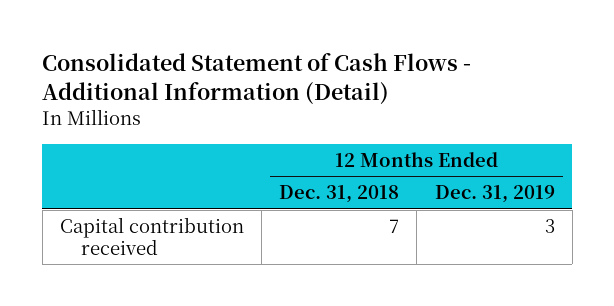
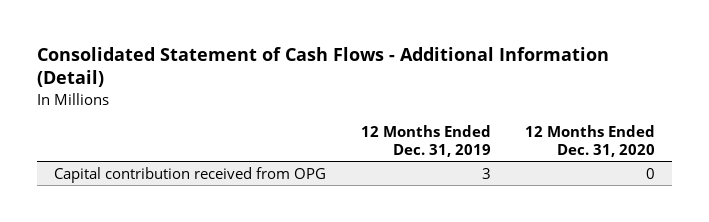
[279,185,400,204] Dec. 31, 2018 -> none
none -> [525,124,656,158] 12 Months Ended Dec. 31, 2020
[59,217,244,255] Capital contribution received -> [54,166,327,183] Capital contribution received from OPG

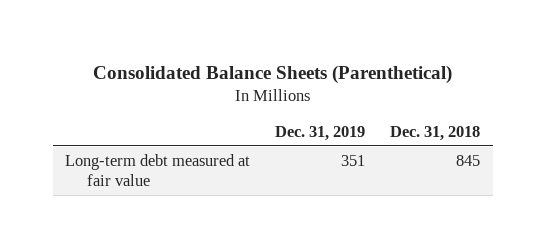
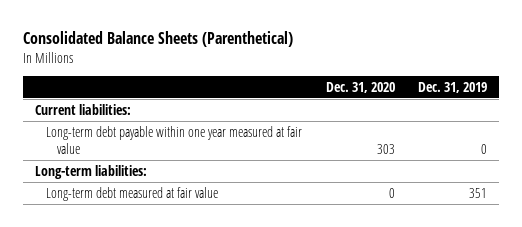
[390,125,481,141] Dec. 31, 2018 -> none
none -> [325,81,395,93] Dec. 31, 2020
none -> [34,103,131,115] Current liabilities:
none -> [45,125,302,155] Long-term debt payable within one year measured at fair value
none -> [34,164,147,179] Long-term liabilities:

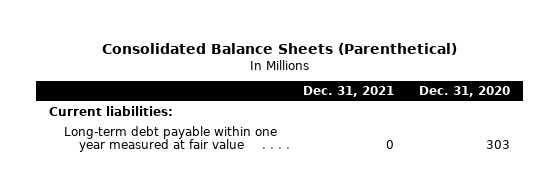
[418,81,488,93] Dec. 31, 2019 -> none
none -> [302,86,394,98] Dec. 31, 2021
[34,164,147,179] Long-term liabilities: -> none
[45,186,218,201] Long-term debt measured at fair value -> none

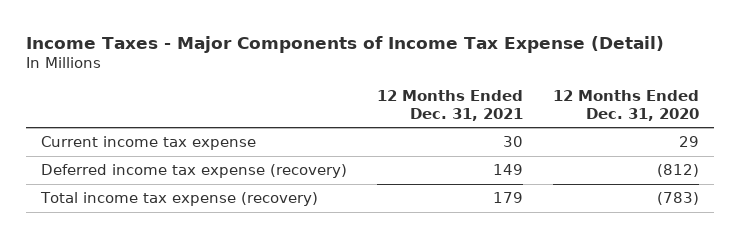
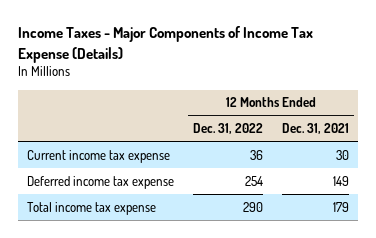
[26,35,665,53] Income Taxes - Major Components of Income Tax Expense (Detail) -> [17,26,313,63] Income Taxes - Major Components of Income Tax Expense (Details)
[553,90,700,121] 12 Months Ended Dec. 31, 2020 -> none
none -> [193,123,264,135] Dec. 31, 2022
[41,164,348,179] Deferred income tax expense (recovery) -> [27,175,175,189] Deferred income tax expense
[40,192,319,207] Total income tax expense (recovery) -> [27,201,157,215] Total income tax expense

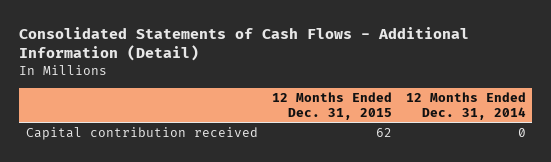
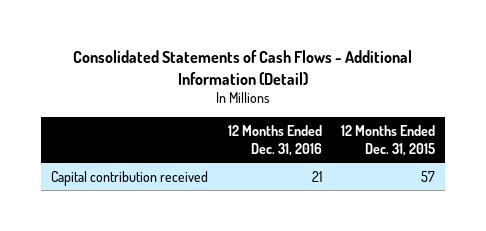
[405,91,526,120] 12 Months Ended Dec. 31, 2014 -> none
none -> [227,125,322,156] 12 Months Ended Dec. 31, 2016
[375,128,392,138] 62 -> [421,170,436,182] 57

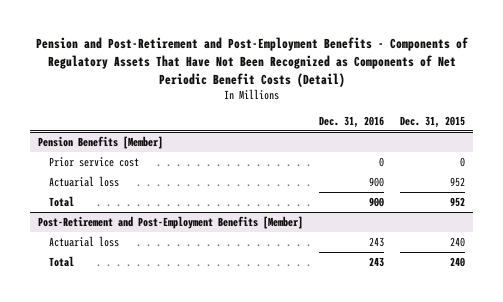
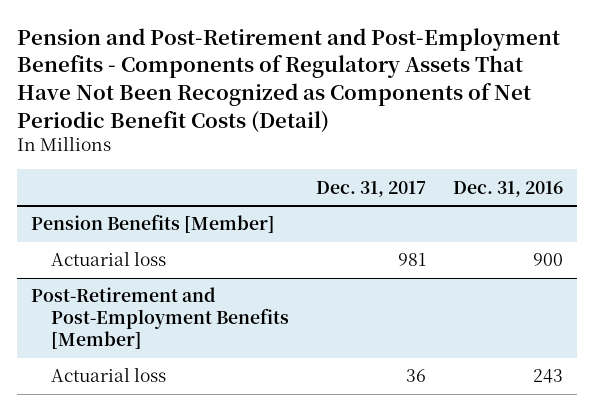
[399,115,465,128] Dec. 31, 2015 -> none
none -> [316,180,427,197] Dec. 31, 2017
[49,157,140,168] Prior service cost -> none
[49,196,75,208] Total -> none
[49,256,75,268] Total -> none

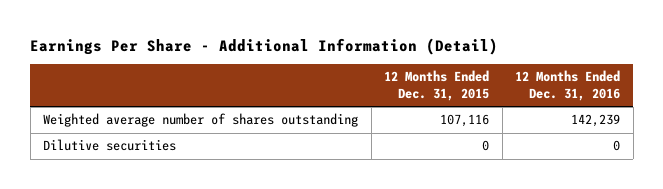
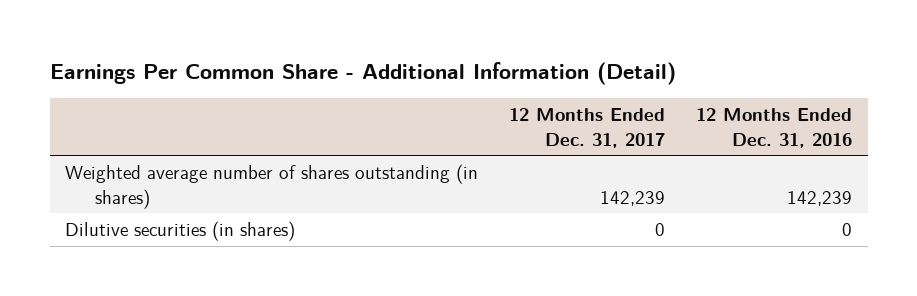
[30,37,499,55] Earnings Per Share - Additional Information (Detail) -> [49,62,676,86] Earnings Per Common Share - Additional Information (Detail)
[384,70,490,101] 12 Months Ended Dec. 31, 2015 -> none
none -> [509,108,666,148] 12 Months Ended Dec. 31, 2017
[43,113,359,128] Weighted average number of shares outstanding -> [65,164,479,209] Weighted average number of shares outstanding (in shares)
[43,139,177,152] Dilutive securities -> [65,221,296,242] Dilutive securities (in shares)

